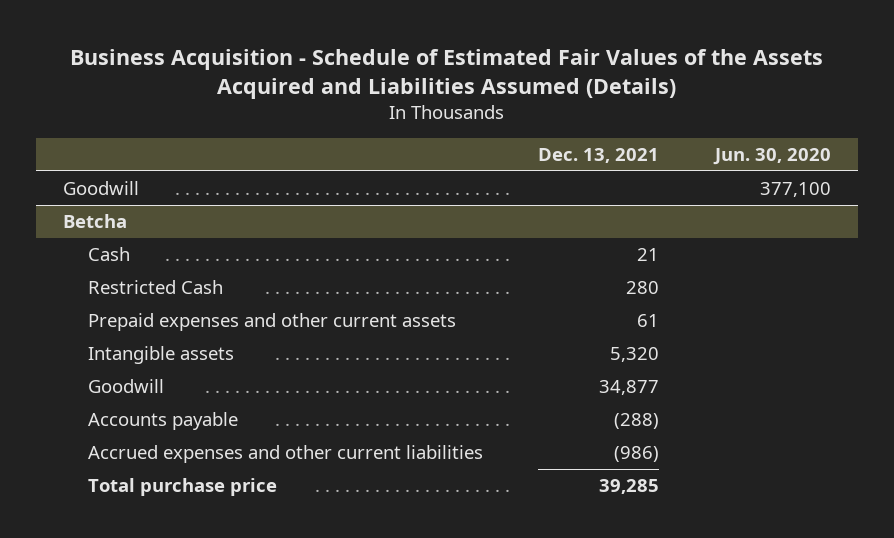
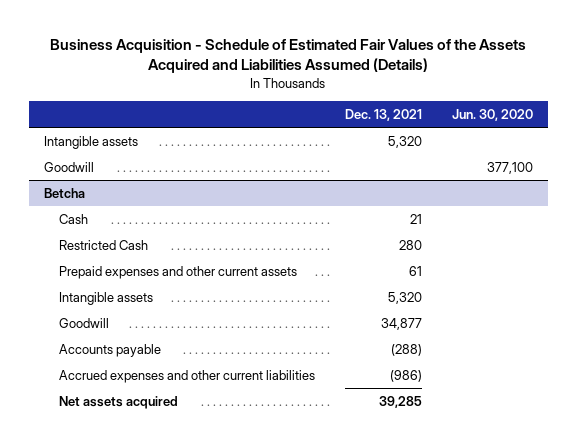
none -> [44,135,139,149] Intangible assets
[87,478,277,497] Total purchase price -> [59,395,179,409] Net assets acquired

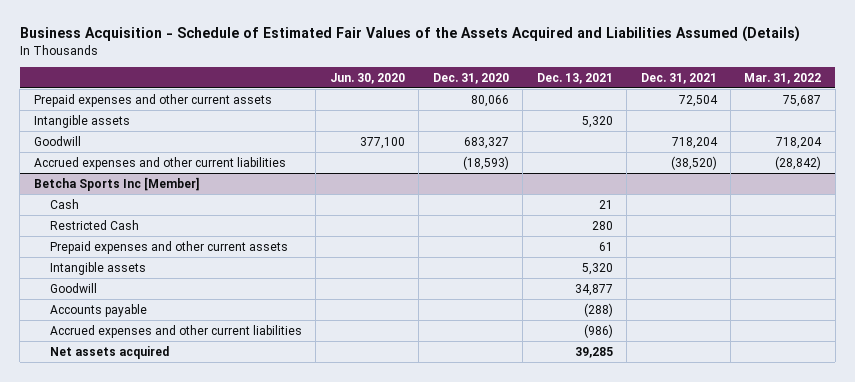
none -> [432,72,509,84] Dec. 31, 2020
none -> [640,72,717,84] Dec. 31, 2021
none -> [744,72,822,84] Mar. 31, 2022
none -> [33,93,272,107] Prepaid expenses and other current assets
none -> [33,156,286,170] Accrued expenses and other current liabilities
[44,187,86,198] Betcha -> [33,176,200,191] Betcha Sports Inc [Member]

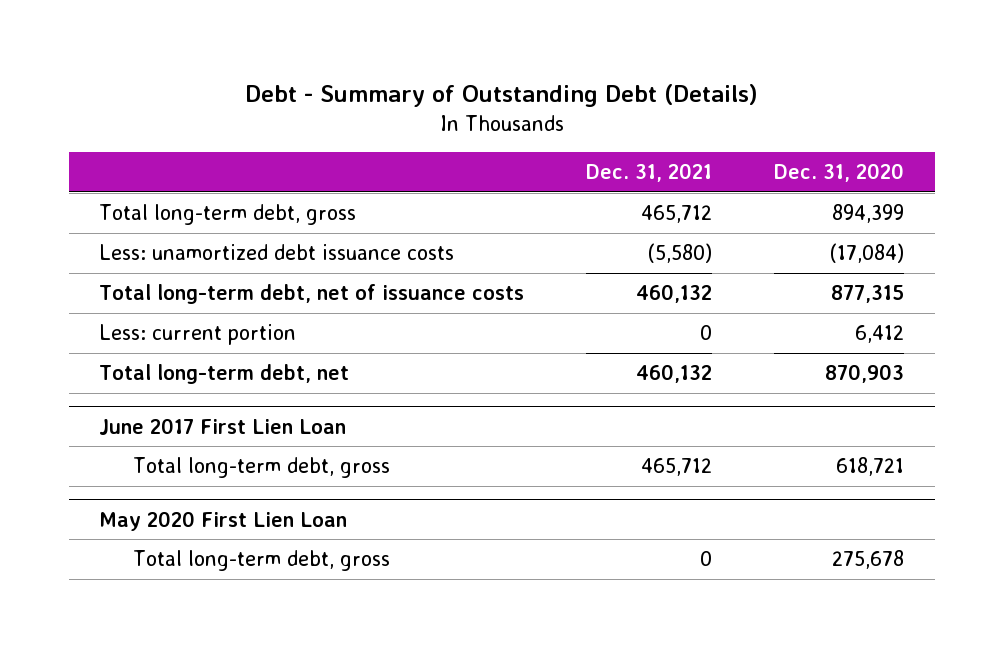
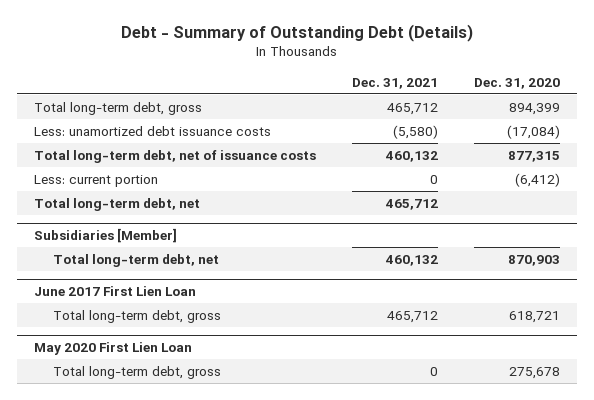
[854,325,904,344] 6,412 -> [514,172,560,187] (6,412)
none -> [34,197,201,211] Total long-term debt, net
none -> [34,228,178,244] Subsidiaries [Member]

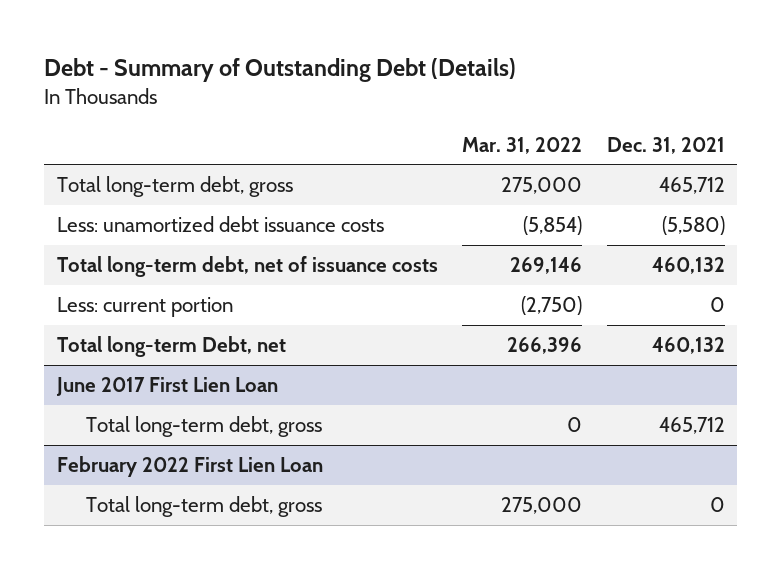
[473,77,560,89] Dec. 31, 2020 -> none
none -> [462,136,583,154] Mar. 31, 2022
[34,228,178,244] Subsidiaries [Member] -> none
[53,253,220,267] Total long-term debt, net -> none
[34,197,201,211] Total long-term debt, net -> [56,336,286,358] Total long-term Debt, net
[384,198,438,210] 465,712 -> [652,337,726,355] 460,132
[34,342,193,356] May 2020 First Lien Loan -> [56,456,323,478] February 2022 First Lien Loan

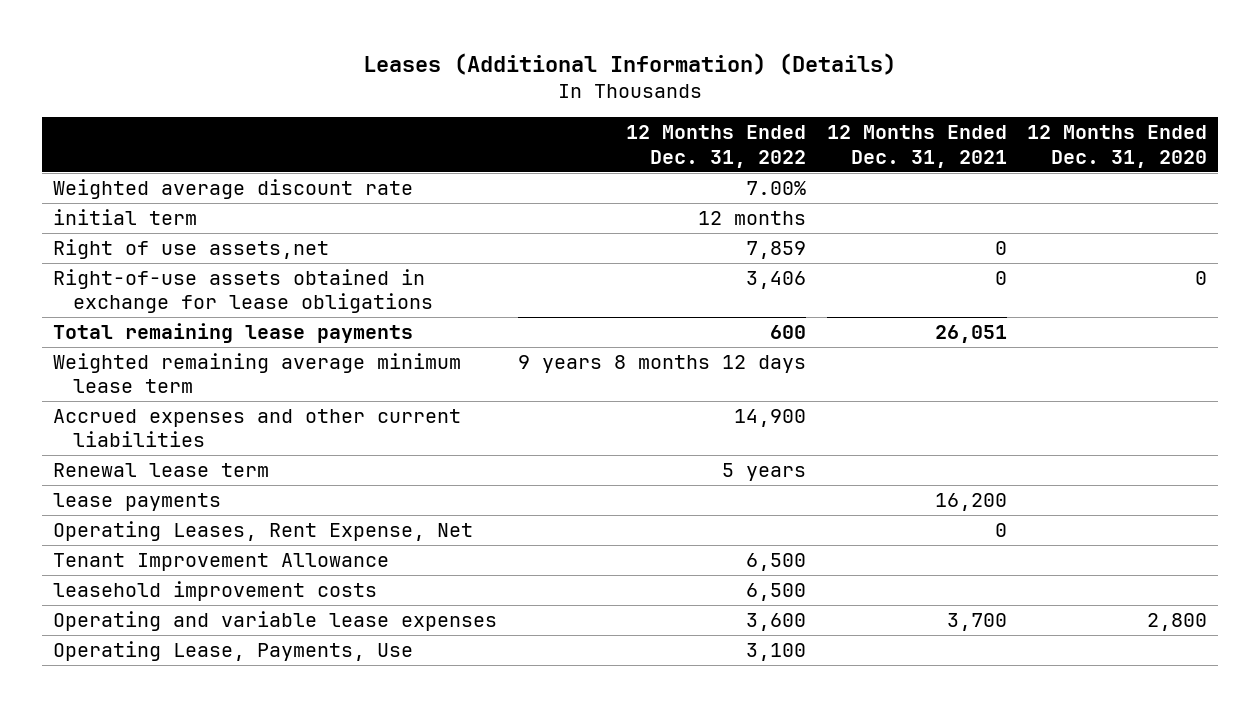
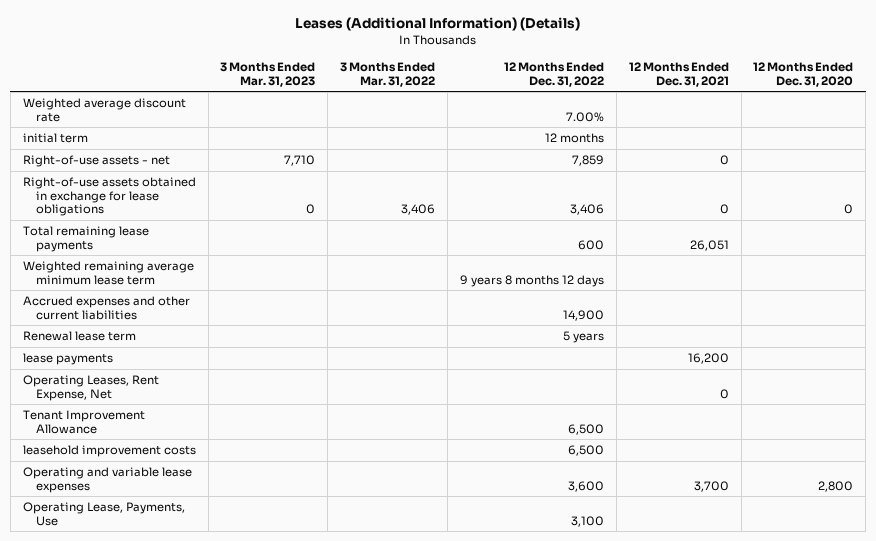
none -> [220,62,316,87] 3 Months Ended Mar. 31, 2023
none -> [340,62,436,87] 3 Months Ended Mar. 31, 2022
[52,238,329,259] Right of use assets,net -> [22,155,170,168] Right-of-use assets - net

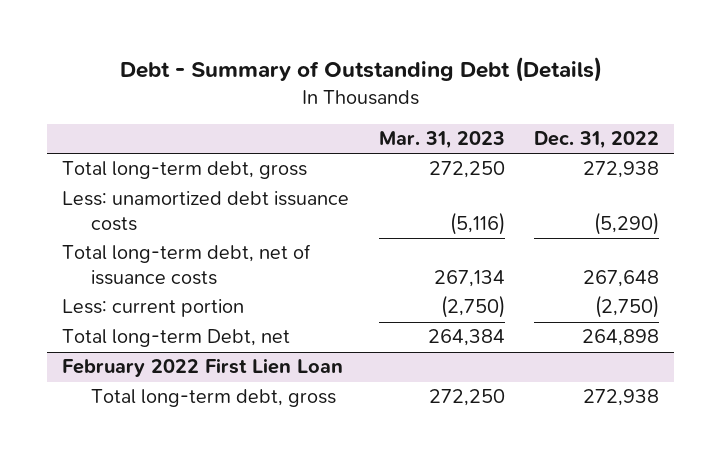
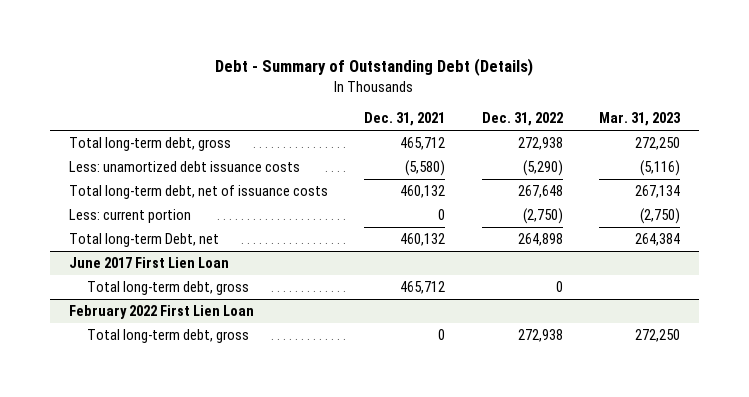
none -> [364,112,446,127] Dec. 31, 2021
none -> [68,257,229,269] June 2017 First Lien Loan
none -> [86,281,249,296] Total long-term debt, gross

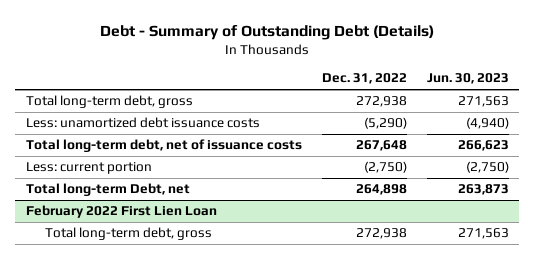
[364,112,446,127] Dec. 31, 2021 -> none
[599,112,682,127] Mar. 31, 2023 -> none
none -> [427,73,510,85] Jun. 30, 2023
[68,257,229,269] June 2017 First Lien Loan -> none
[86,281,249,296] Total long-term debt, gross -> none

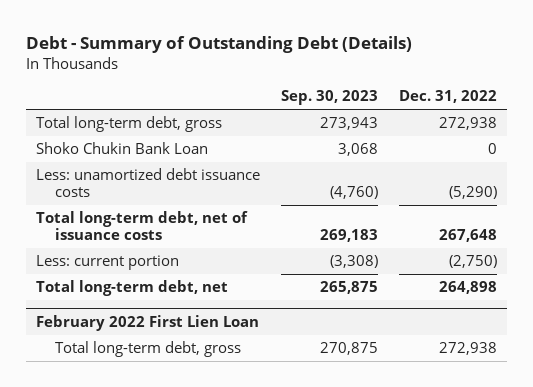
[427,73,510,85] Jun. 30, 2023 -> none
none -> [280,90,378,106] Sep. 30, 2023
none -> [36,142,209,155] Shoko Chukin Bank Loan
[25,183,190,197] Total long-term Debt, net -> [36,280,229,297] Total long-term debt, net

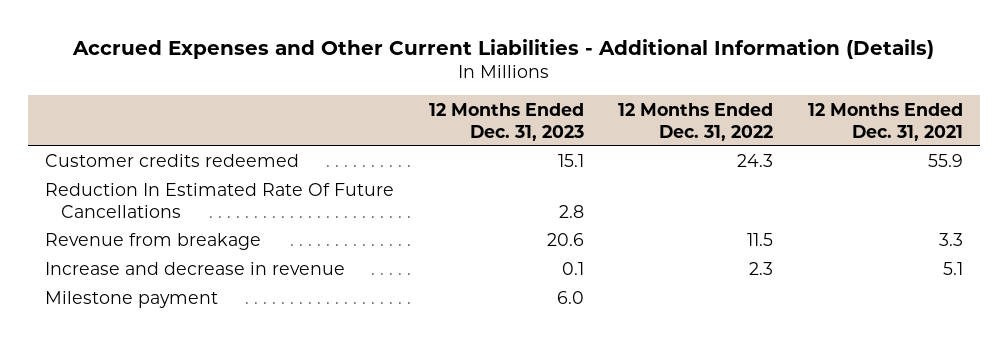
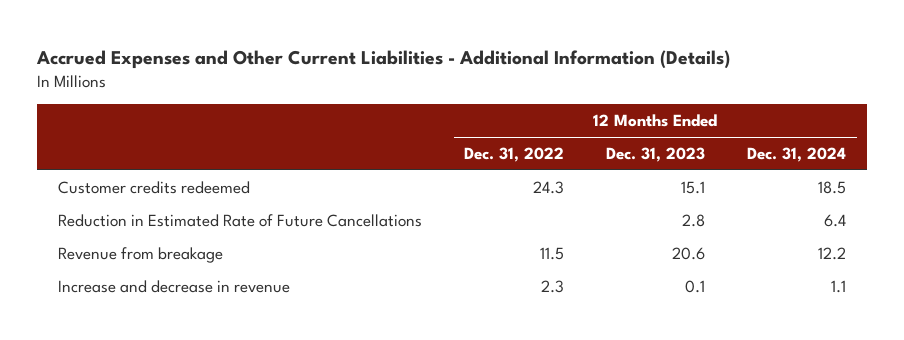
[807,102,963,141] 12 Months Ended Dec. 31, 2021 -> none
none -> [747,147,847,163] Dec. 31, 2024
[45,183,395,219] Reduction In Estimated Rate Of Future Cancellations -> [58,214,423,228] Reduction in Estimated Rate of Future Cancellations
[45,291,219,309] Milestone payment -> none

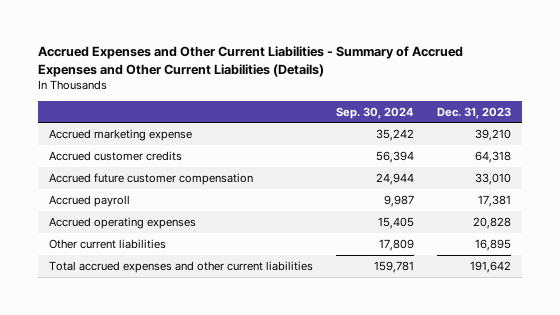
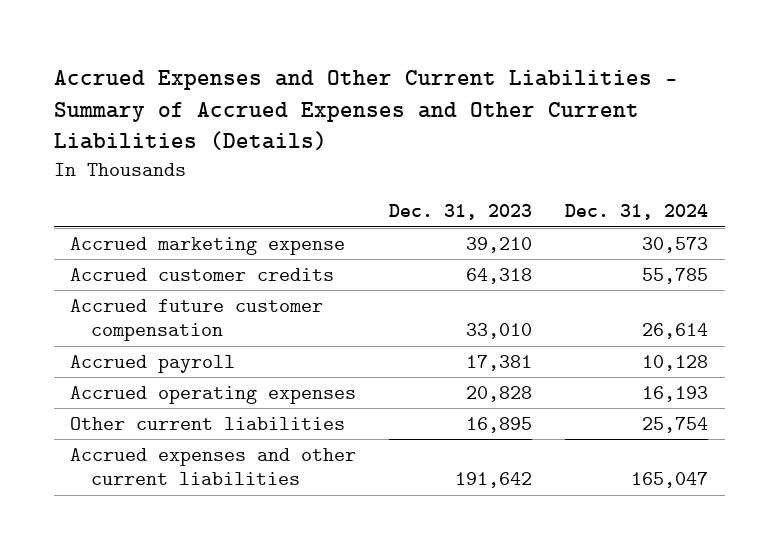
[336,106,415,119] Sep. 30, 2024 -> none
none -> [565,204,709,221] Dec. 31, 2024
[49,260,314,273] Total accrued expenses and other current liabilities -> [70,447,357,486] Accrued expenses and other current liabilities

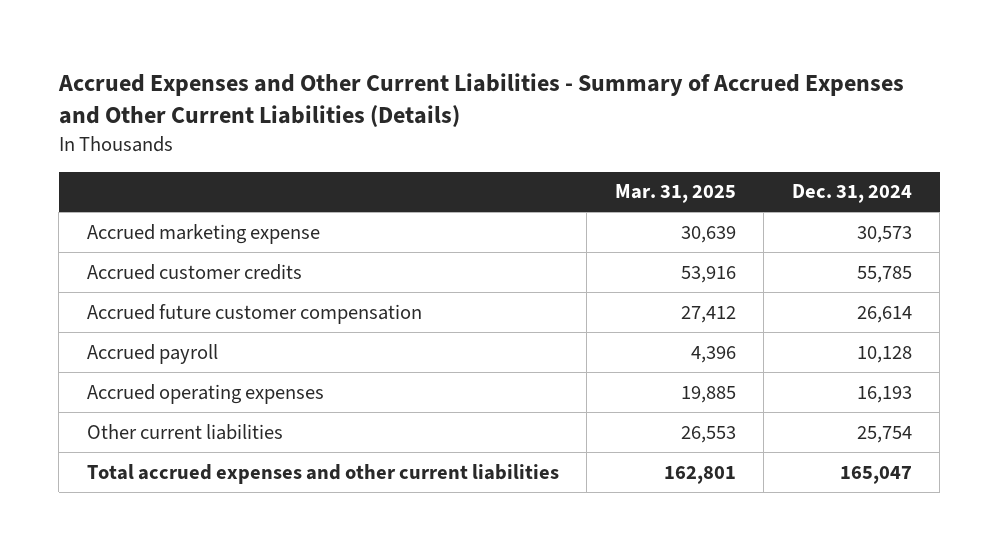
[389,204,533,221] Dec. 31, 2023 -> none
none -> [614,184,736,204] Mar. 31, 2025
[70,447,357,486] Accrued expenses and other current liabilities -> [86,463,559,484] Total accrued expenses and other current liabilities

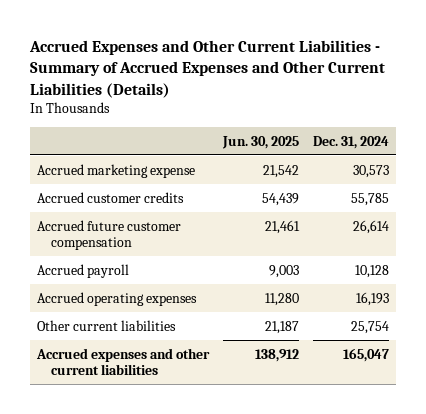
[614,184,736,204] Mar. 31, 2025 -> none
none -> [222,135,300,149] Jun. 30, 2025
[86,463,559,484] Total accrued expenses and other current liabilities -> [36,347,211,376] Accrued expenses and other current liabilities

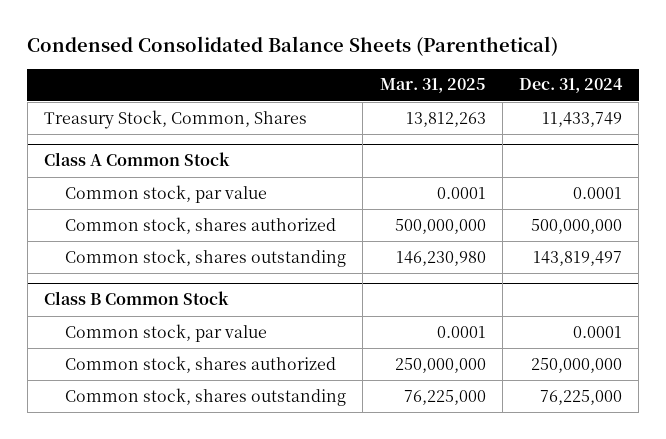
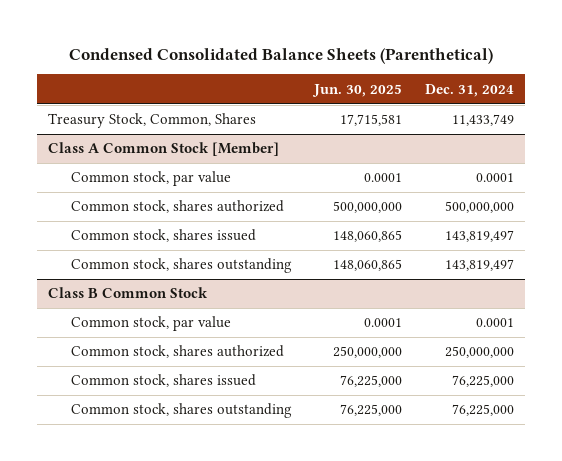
[379,78,486,94] Mar. 31, 2025 -> none
none -> [312,83,403,97] Jun. 30, 2025
[43,152,230,167] Class A Common Stock -> [47,142,279,157] Class A Common Stock [Member]
none -> [70,229,256,243] Common stock, shares issued
none -> [70,374,256,388] Common stock, shares issued

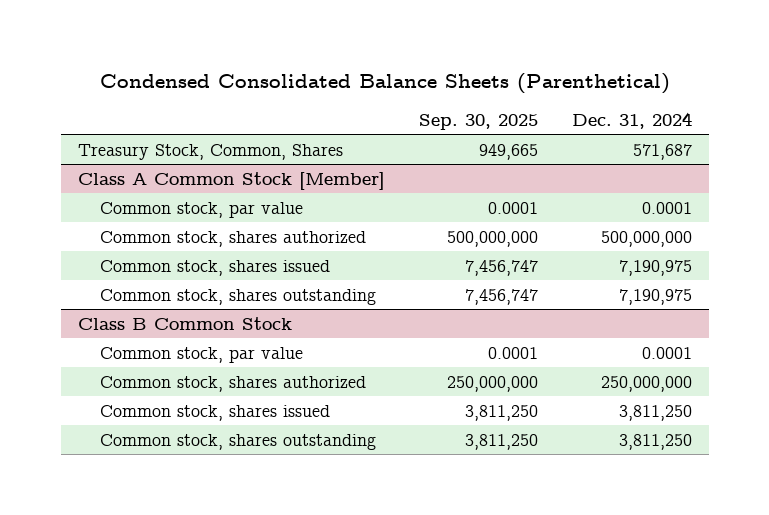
[312,83,403,97] Jun. 30, 2025 -> none
none -> [418,113,538,130] Sep. 30, 2025
[451,114,514,127] 11,433,749 -> [632,143,692,160] 571,687
[444,230,514,243] 143,819,497 -> [618,259,692,276] 7,190,975
[444,259,514,272] 143,819,497 -> [618,288,692,305] 7,190,975
[451,375,514,388] 76,225,000 -> [618,404,692,421] 3,811,250
[451,404,514,417] 76,225,000 -> [618,433,692,450] 3,811,250

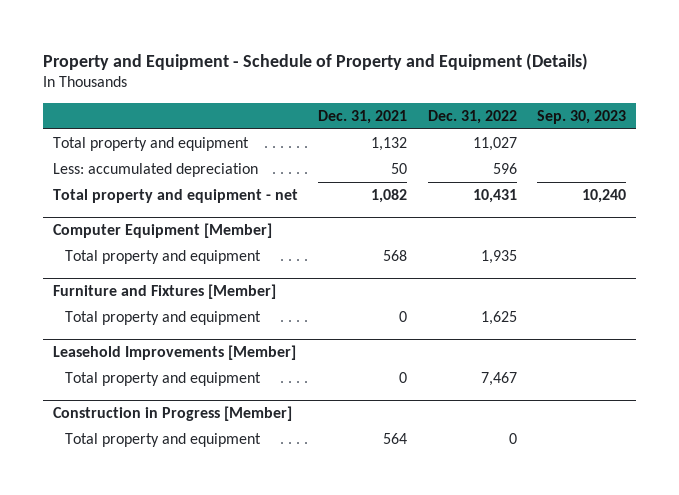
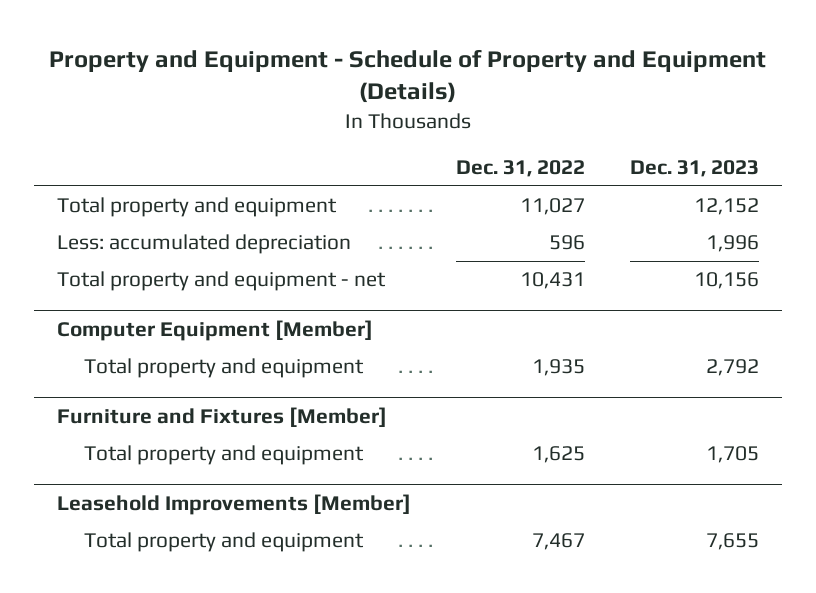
[318,109,408,124] Dec. 31, 2021 -> none
[536,109,626,124] Sep. 30, 2023 -> none
none -> [630,160,760,178] Dec. 31, 2023
[53,405,293,421] Construction in Progress [Member] -> none
[65,432,262,447] Total property and equipment -> none

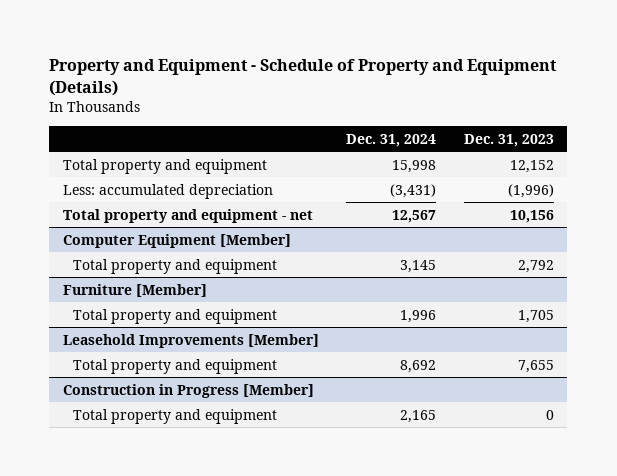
[456,160,586,178] Dec. 31, 2022 -> none
none -> [346,133,437,147] Dec. 31, 2024
[706,235,760,253] 1,996 -> [507,183,554,198] (1,996)
[56,407,387,428] Furniture and Fixtures [Member] -> [62,283,207,297] Furniture [Member]
none -> [62,383,314,398] Construction in Progress [Member]
none -> [73,408,278,424] Total property and equipment

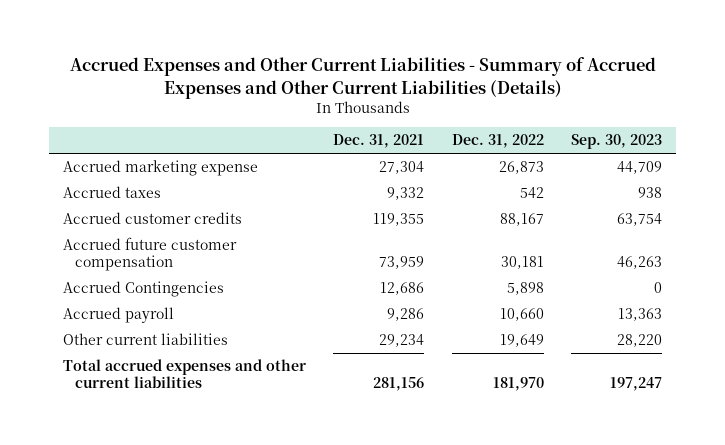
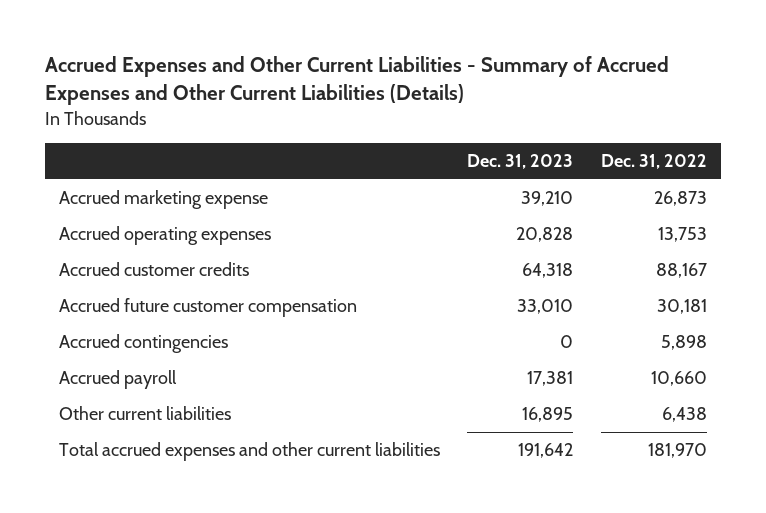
[333,134,425,149] Dec. 31, 2021 -> none
[571,134,663,150] Sep. 30, 2023 -> none
none -> [467,153,574,169] Dec. 31, 2023
[63,186,162,199] Accrued taxes -> none
none -> [58,226,271,246] Accrued operating expenses
[63,281,225,298] Accrued Contingencies -> [58,334,228,354] Accrued contingencies
[499,334,544,348] 19,649 -> [662,407,708,423] 6,438

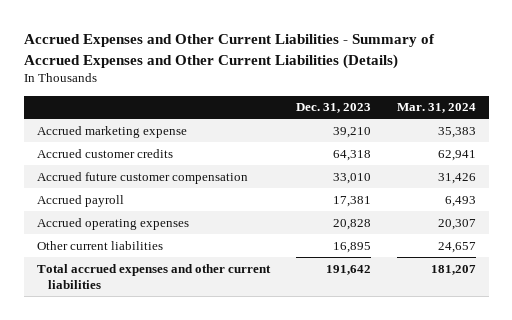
[601,153,708,169] Dec. 31, 2022 -> none
none -> [396,103,476,114] Mar. 31, 2024
[58,334,228,354] Accrued contingencies -> none
[58,226,271,246] Accrued operating expenses -> [36,217,189,230] Accrued operating expenses

